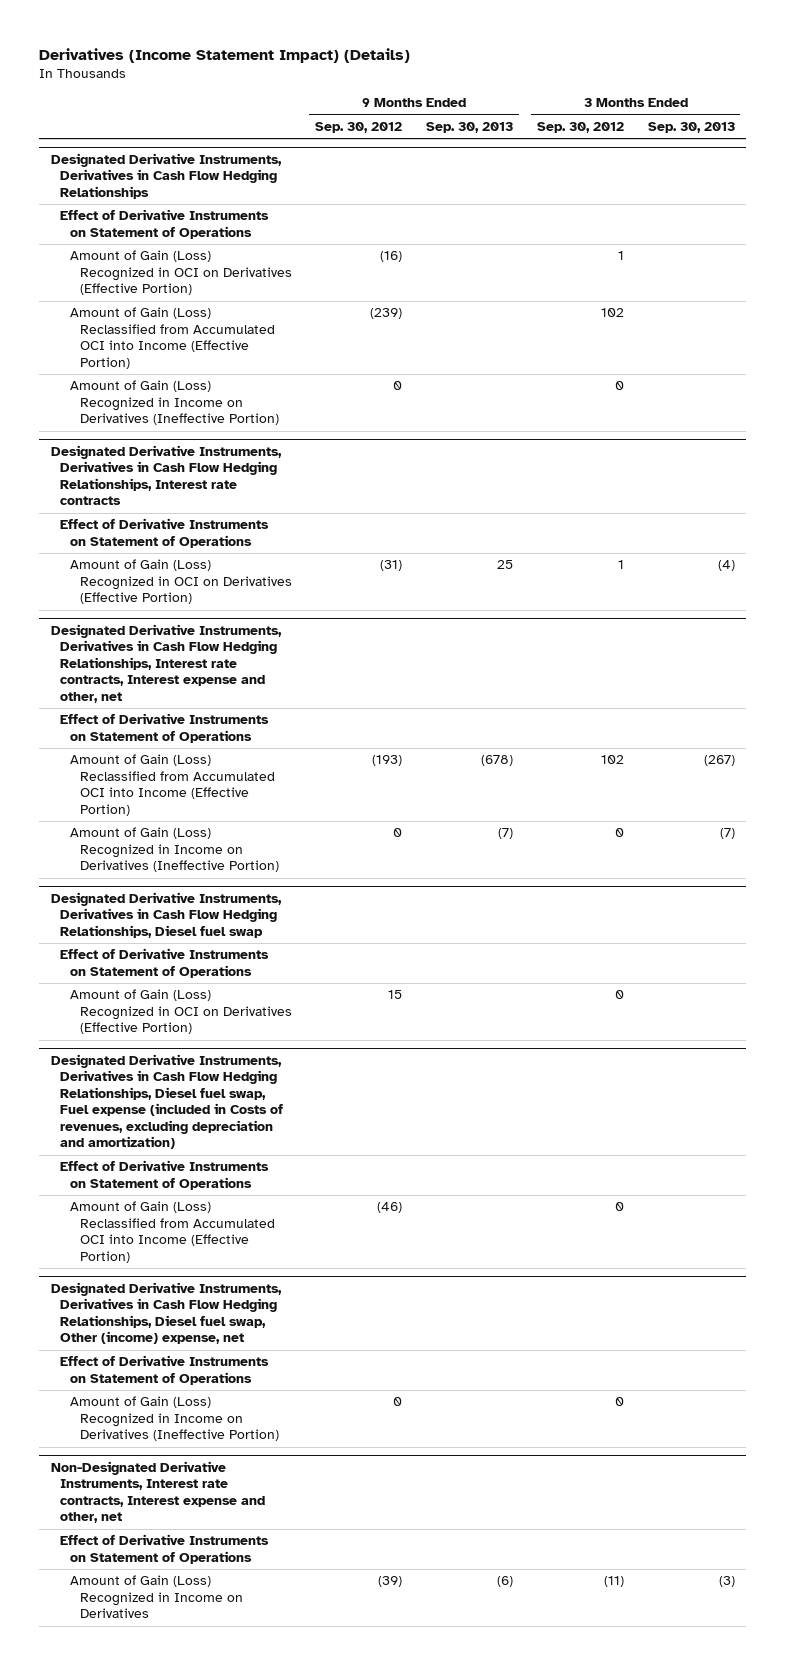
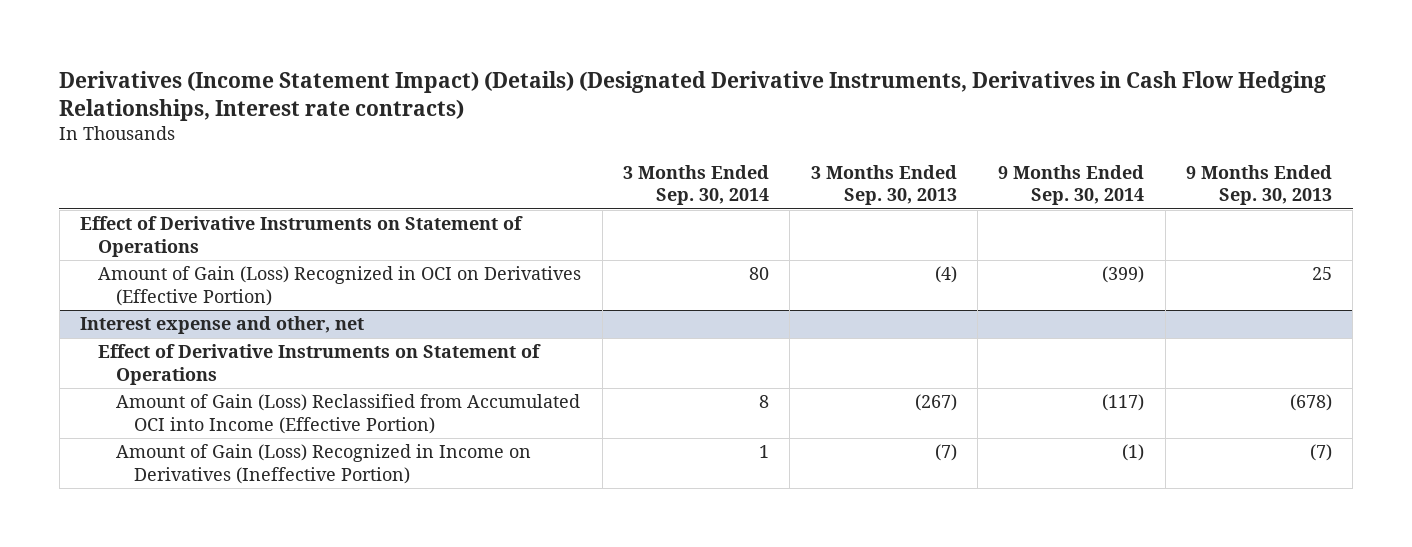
[38,47,410,63] Derivatives (Income Statement Impact) (Details) -> [59,70,1327,121] Derivatives (Income Statement Impact) (Details) (Designated Derivative Instruments, Derivatives in Cash Flow Hedging Relationships, Interest rate contracts)
[315,121,403,133] Sep. 30, 2012 -> none
[536,121,624,133] Sep. 30, 2012 -> none
none -> [622,164,769,206] 3 Months Ended Sep. 30, 2014
none -> [998,164,1145,206] 9 Months Ended Sep. 30, 2014
[50,152,282,199] Designated Derivative Instruments, Derivatives in Cash Flow Hedging Relationships -> none
[60,209,270,239] Effect of Derivative Instruments on Statement of Operations -> none
[69,250,292,296] Amount of Gain (Loss) Recognized in OCI on Derivatives (Effective Portion) -> none
[69,307,275,370] Amount of Gain (Loss) Reclassified from Accumulated OCI into Income (Effective Portion) -> none
[69,380,279,426] Amount of Gain (Loss) Recognized in Income on Derivatives (Ineffective Portion) -> none
[50,444,282,506] Designated Derivative Instruments, Derivatives in Cash Flow Hedging Relationships, Interest rate contracts -> none
[50,623,282,703] Designated Derivative Instruments, Derivatives in Cash Flow Hedging Relationships, Interest rate contracts, Interest expense and other, net -> [80,316,365,335] Interest expense and other, net
[50,891,282,938] Designated Derivative Instruments, Derivatives in Cash Flow Hedging Relationships, Diesel fuel swap -> none
[60,948,270,978] Effect of Derivative Instruments on Statement of Operations -> none
[69,989,292,1035] Amount of Gain (Loss) Recognized in OCI on Derivatives (Effective Portion) -> none
[50,1053,284,1150] Designated Derivative Instruments, Derivatives in Cash Flow Hedging Relationships, Diesel fuel swap, Fuel expense (included in Costs of revenues, excluding depreciation and amortization) -> none
[60,1160,270,1190] Effect of Derivative Instruments on Statement of Operations -> none
[69,1201,275,1264] Amount of Gain (Loss) Reclassified from Accumulated OCI into Income (Effective Portion) -> none
[50,1281,282,1345] Designated Derivative Instruments, Derivatives in Cash Flow Hedging Relationships, Diesel fuel swap, Other (income) expense, net -> none
[60,1355,270,1385] Effect of Derivative Instruments on Statement of Operations -> none
[69,1396,279,1442] Amount of Gain (Loss) Recognized in Income on Derivatives (Ineffective Portion) -> none
[50,1460,266,1524] Non-Designated Derivative Instruments, Interest rate contracts, Interest expense and other, net -> none
[60,1534,270,1564] Effect of Derivative Instruments on Statement of Operations -> none
[69,1575,243,1619] Amount of Gain (Loss) Recognized in Income on Derivatives -> none

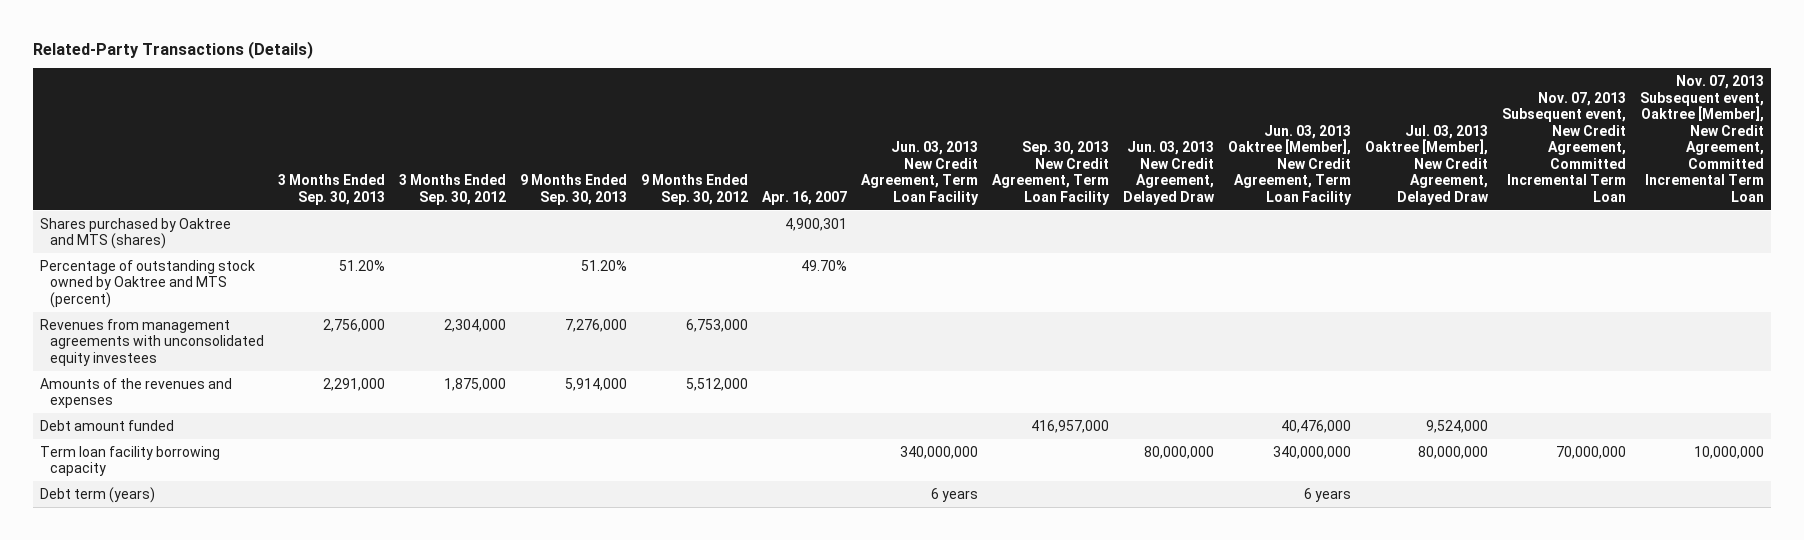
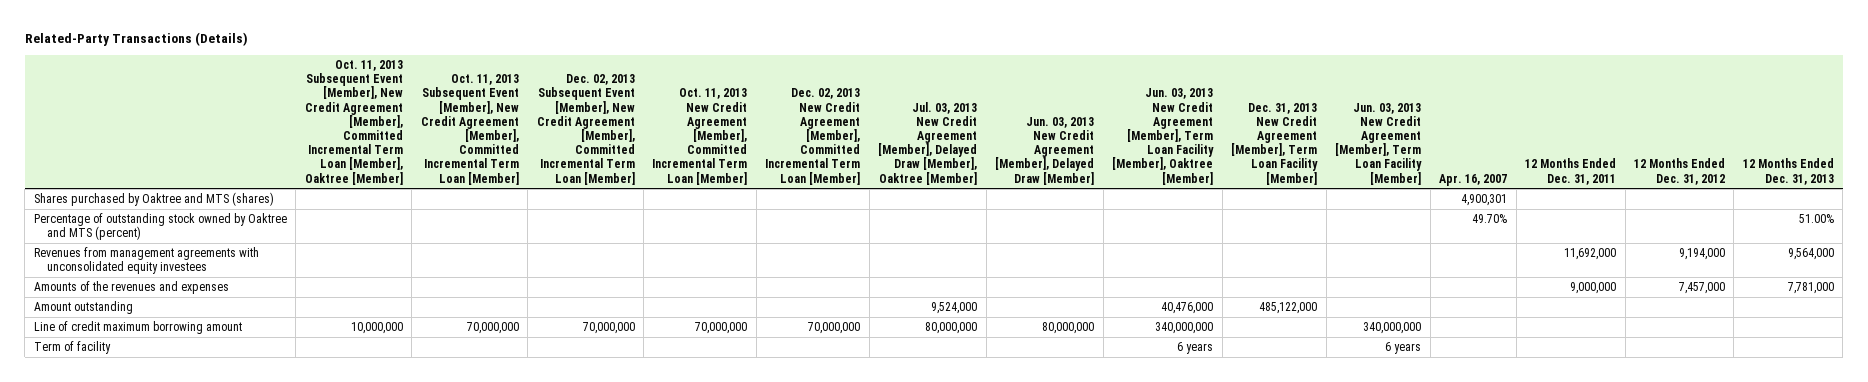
[278,174,386,205] 3 Months Ended Sep. 30, 2013 -> none
[399,174,507,205] 3 Months Ended Sep. 30, 2012 -> none
[520,174,628,205] 9 Months Ended Sep. 30, 2013 -> none
[641,174,749,205] 9 Months Ended Sep. 30, 2012 -> none
[861,141,980,205] Jun. 03, 2013 New Credit Agreement, Term Loan Facility -> none
[991,141,1110,205] Sep. 30, 2013 New Credit Agreement, Term Loan Facility -> none
[1122,141,1215,205] Jun. 03, 2013 New Credit Agreement, Delayed Draw -> none
[1227,124,1352,205] Jun. 03, 2013 Oaktree [Member], New Credit Agreement, Term Loan Facility -> none
[1364,124,1489,205] Jul. 03, 2013 Oaktree [Member], New Credit Agreement, Delayed Draw -> none
[1501,91,1626,202] Nov. 07, 2013 Subsequent event, New Credit Agreement, Committed Incremental Term Loan -> none
[1639,75,1764,202] Nov. 07, 2013 Subsequent event, Oaktree [Member], New Credit Agreement, Committed Incremental Term Loan -> none
none -> [304,59,403,185] Oct. 11, 2013 Subsequent Event [Member], New Credit Agreement [Member], Committed Incremental Term Loan [Member], Oaktree [Member]
none -> [420,74,519,185] Oct. 11, 2013 Subsequent Event [Member], New Credit Agreement [Member], Committed Incremental Term Loan [Member]
none -> [536,74,635,185] Dec. 02, 2013 Subsequent Event [Member], New Credit Agreement [Member], Committed Incremental Term Loan [Member]
none -> [652,88,748,185] Oct. 11, 2013 New Credit Agreement [Member], Committed Incremental Term Loan [Member]
none -> [765,88,861,185] Dec. 02, 2013 New Credit Agreement [Member], Committed Incremental Term Loan [Member]
none -> [878,101,978,185] Jul. 03, 2013 New Credit Agreement [Member], Delayed Draw [Member], Oaktree [Member]
none -> [995,116,1095,185] Jun. 03, 2013 New Credit Agreement [Member], Delayed Draw [Member]
none -> [1112,88,1215,185] Jun. 03, 2013 New Credit Agreement [Member], Term Loan Facility [Member], Oaktree [Member]
none -> [1231,102,1319,185] Dec. 31, 2013 New Credit Agreement [Member], Term Loan Facility [Member]
none -> [1335,102,1423,185] Jun. 03, 2013 New Credit Agreement [Member], Term Loan Facility [Member]
none -> [1525,158,1617,185] 12 Months Ended Dec. 31, 2011
none -> [1634,158,1726,185] 12 Months Ended Dec. 31, 2012
none -> [1742,158,1834,185] 12 Months Ended Dec. 31, 2013
[40,419,175,431] Debt amount funded -> [33,301,133,315] Amount outstanding
[40,445,221,477] Term loan facility borrowing capacity -> [33,321,242,335] Line of credit maximum borrowing amount
[40,486,156,503] Debt term (years) -> [33,341,111,355] Term of facility

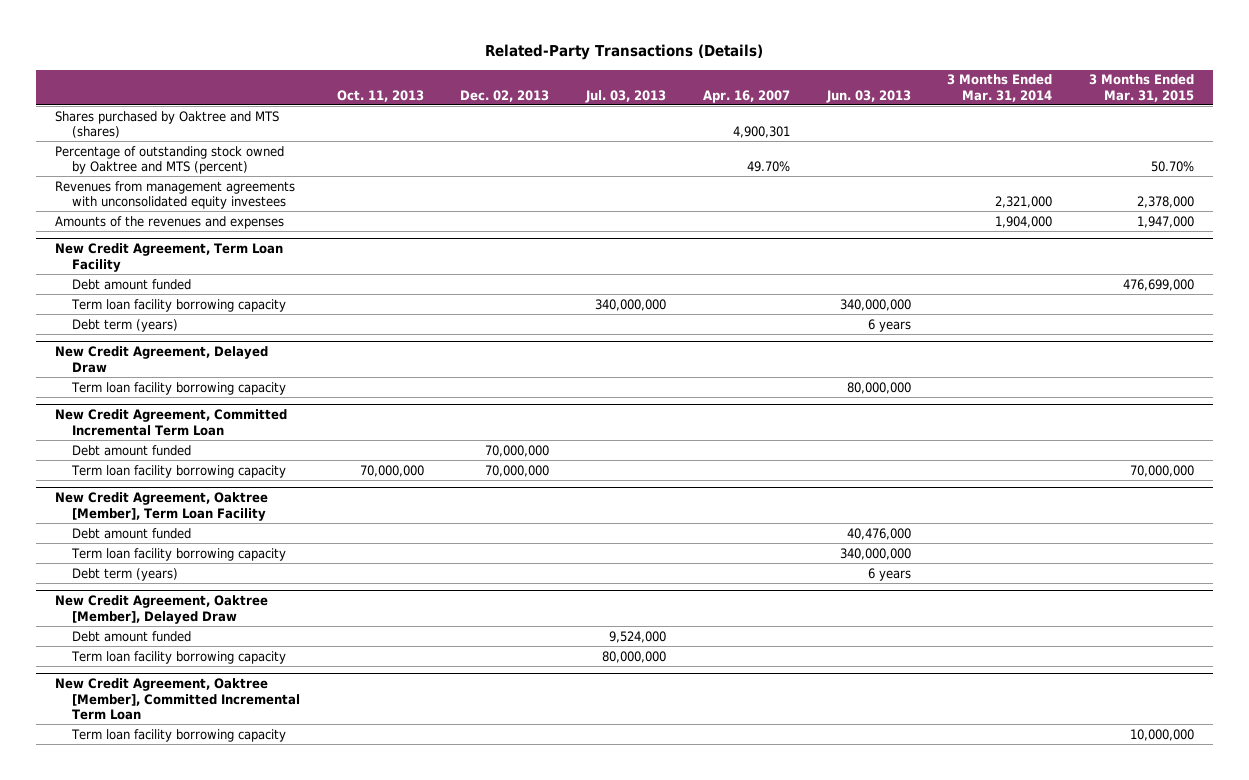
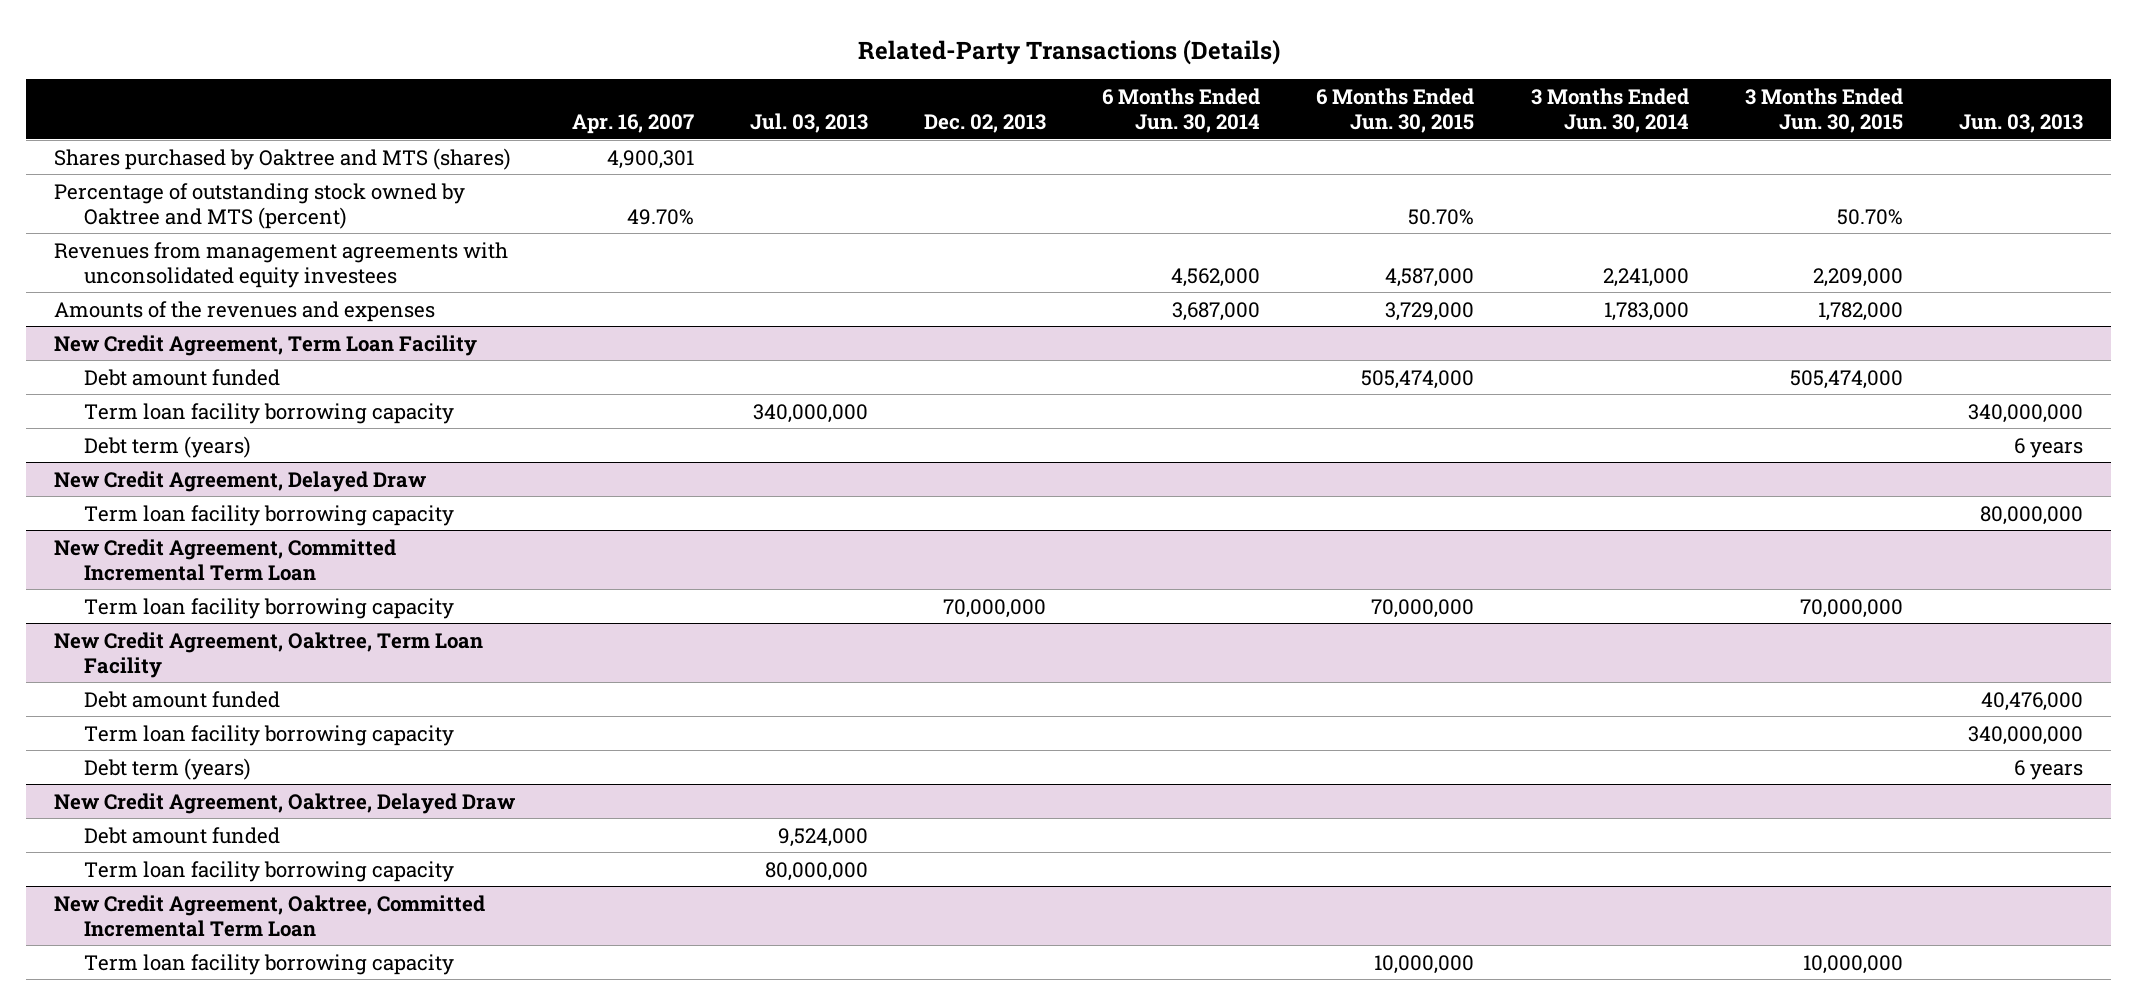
[336,89,424,102] Oct. 11, 2013 -> none
[947,74,1053,102] 3 Months Ended Mar. 31, 2014 -> none
[1089,74,1195,102] 3 Months Ended Mar. 31, 2015 -> none
none -> [1102,87,1261,134] 6 Months Ended Jun. 30, 2014
none -> [1316,87,1475,134] 6 Months Ended Jun. 30, 2015
none -> [1530,87,1689,134] 3 Months Ended Jun. 30, 2014
none -> [1744,87,1903,134] 3 Months Ended Jun. 30, 2015
[71,444,191,456] Debt amount funded -> none
[54,492,268,521] New Credit Agreement, Oaktree [Member], Term Loan Facility -> [54,631,484,678] New Credit Agreement, Oaktree, Term Loan Facility
[54,595,268,624] New Credit Agreement, Oaktree [Member], Delayed Draw -> [54,792,516,814] New Credit Agreement, Oaktree, Delayed Draw
[54,678,300,721] New Credit Agreement, Oaktree [Member], Committed Incremental Term Loan -> [54,894,486,937] New Credit Agreement, Oaktree, Committed Incremental Term Loan

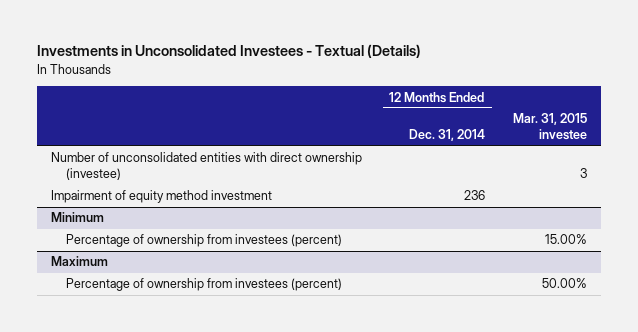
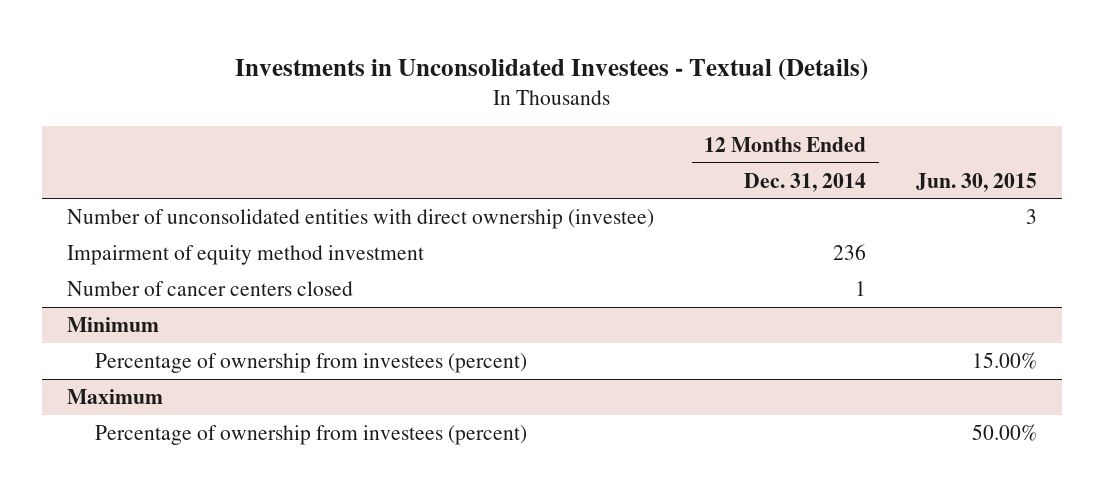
[512,113,587,141] Mar. 31, 2015 investee -> none
none -> [916,172,1038,192] Jun. 30, 2015
none -> [66,281,353,297] Number of cancer centers closed

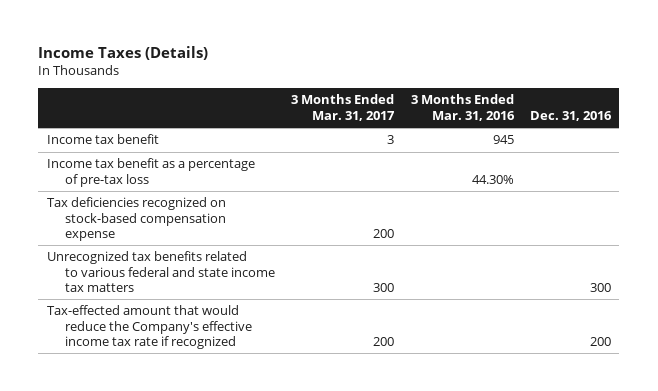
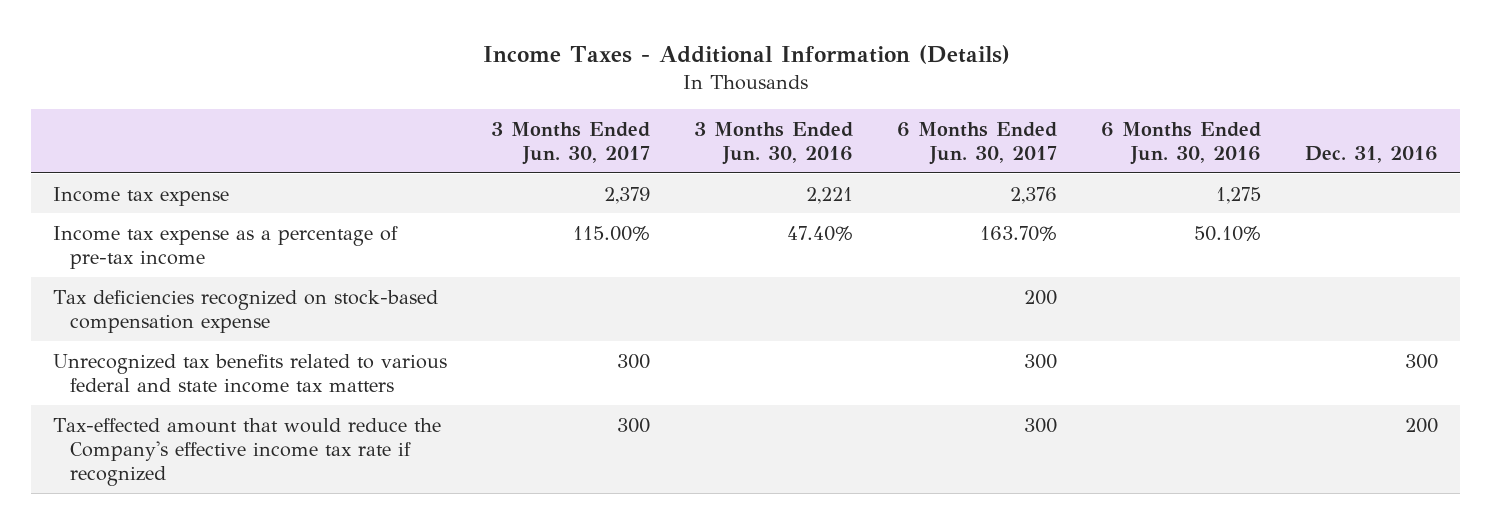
[38,46,209,61] Income Taxes (Details) -> [482,45,1010,65] Income Taxes - Additional Information (Details)
[291,94,396,121] 3 Months Ended Mar. 31, 2017 -> none
[410,94,515,121] 3 Months Ended Mar. 31, 2016 -> none
none -> [491,121,651,166] 3 Months Ended Jun. 30, 2017
none -> [694,121,854,166] 3 Months Ended Jun. 30, 2016
none -> [897,121,1058,166] 6 Months Ended Jun. 30, 2017
none -> [1100,121,1261,166] 6 Months Ended Jun. 30, 2016
[46,134,159,145] Income tax benefit -> [53,186,230,206] Income tax expense
[46,158,255,187] Income tax benefit as a percentage of pre-tax loss -> [53,225,399,269] Income tax expense as a percentage of pre-tax income

